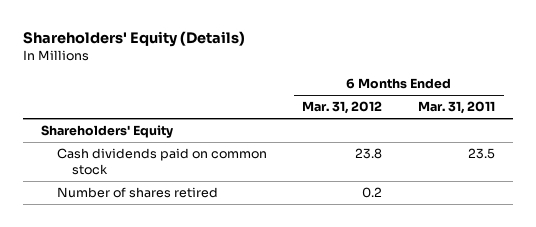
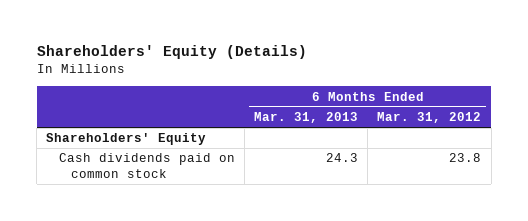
[418,101,496,115] Mar. 31, 2011 -> none
none -> [254,111,359,123] Mar. 31, 2013
[56,187,218,199] Number of shares retired -> none

